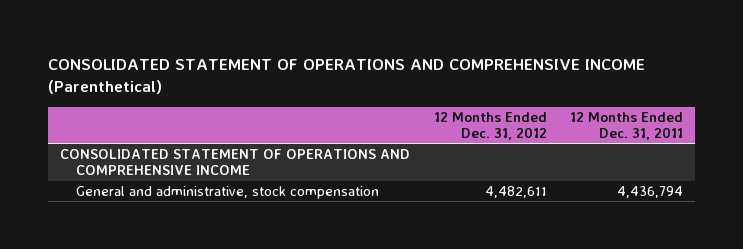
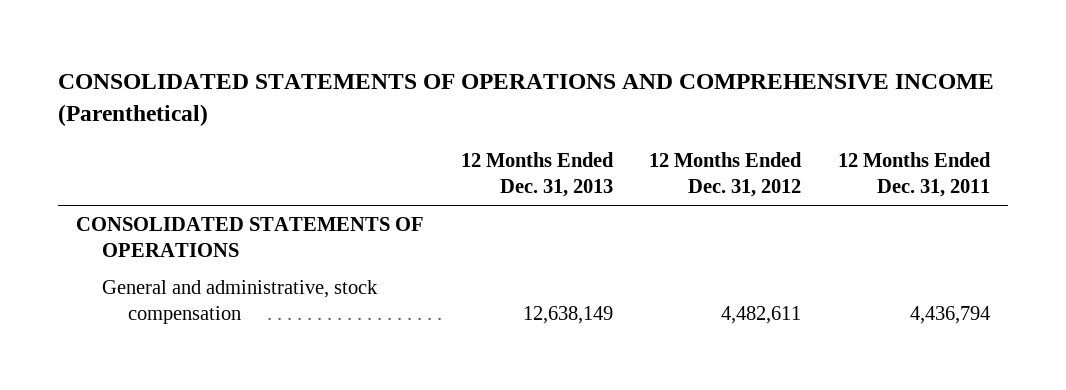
[48,59,646,95] CONSOLIDATED STATEMENT OF OPERATIONS AND COMPREHENSIVE INCOME (Parenthetical) -> [57,74,994,127] CONSOLIDATED STATEMENTS OF OPERATIONS AND COMPREHENSIVE INCOME (Parenthetical)
none -> [460,152,614,198] 12 Months Ended Dec. 31, 2013
[59,148,410,176] CONSOLIDATED STATEMENT OF OPERATIONS AND COMPREHENSIVE INCOME -> [75,217,424,258] CONSOLIDATED STATEMENTS OF OPERATIONS

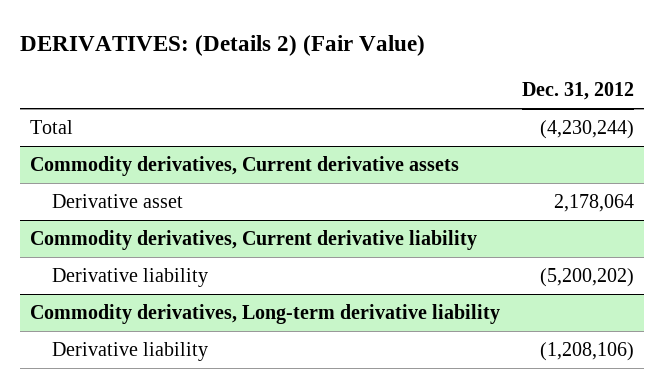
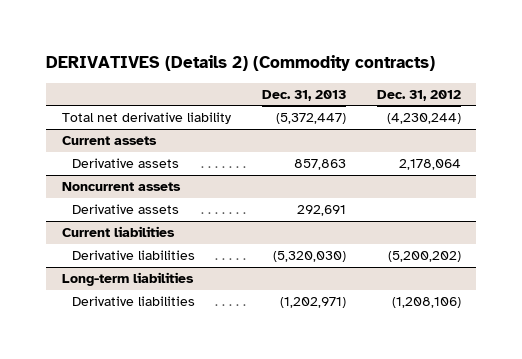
[19,34,425,56] DERIVATIVES: (Details 2) (Fair Value) -> [46,55,436,72] DERIVATIVES (Details 2) (Commodity contracts)
none -> [261,89,346,101] Dec. 31, 2013
[30,156,460,177] Commodity derivatives, Current derivative assets -> none
[30,230,478,251] Commodity derivatives, Current derivative liability -> none
[30,304,501,325] Commodity derivatives, Long-term derivative liability -> none
[30,120,74,135] Total -> [61,112,231,125] Total net derivative liability
none -> [61,136,157,146] Current assets
[52,194,184,209] Derivative asset -> [72,158,180,169] Derivative assets
none -> [61,182,181,192] Noncurrent assets
none -> [72,204,180,215] Derivative assets
none -> [61,226,175,238] Current liabilities
[52,268,209,288] Derivative liability -> [72,250,196,261] Derivative liabilities
none -> [61,272,194,287] Long-term liabilities
[52,342,209,362] Derivative liability -> [72,296,196,307] Derivative liabilities

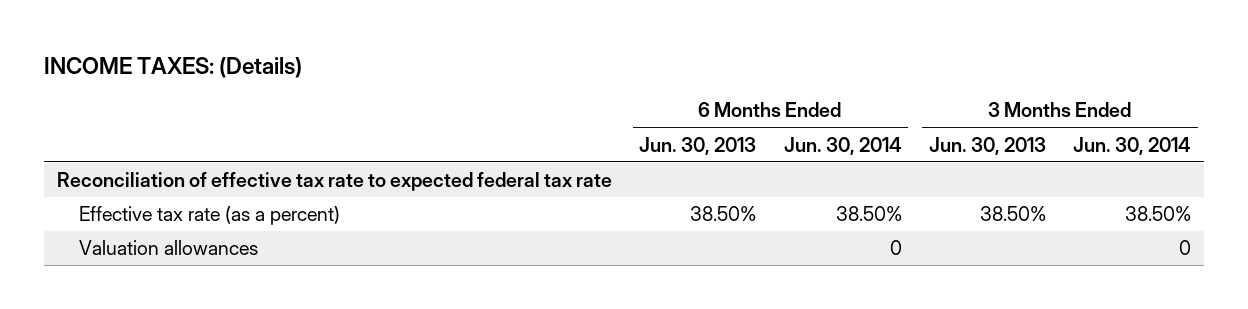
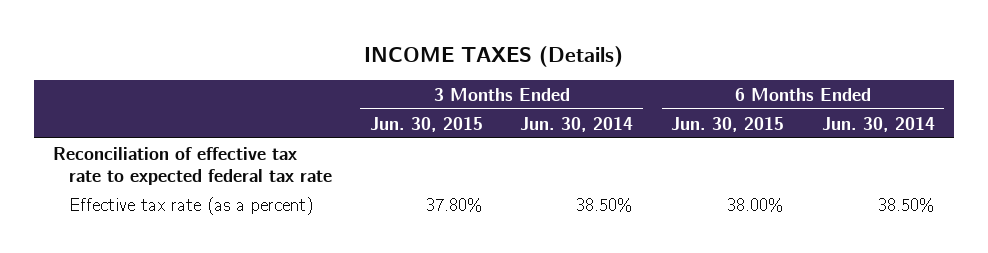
[43,56,302,78] INCOME TAXES: (Details) -> [363,46,623,68] INCOME TAXES (Details)
[639,136,757,155] Jun. 30, 2013 -> none
[928,136,1046,155] Jun. 30, 2013 -> none
none -> [369,116,483,132] Jun. 30, 2015
none -> [671,116,785,132] Jun. 30, 2015
[78,240,258,256] Valuation allowances -> none

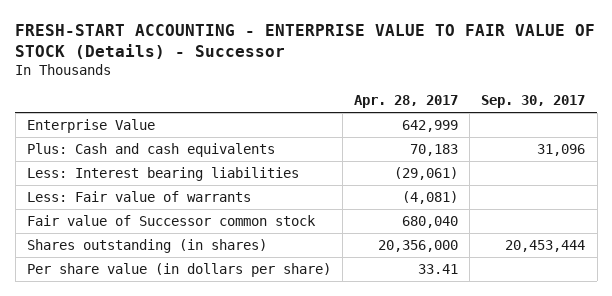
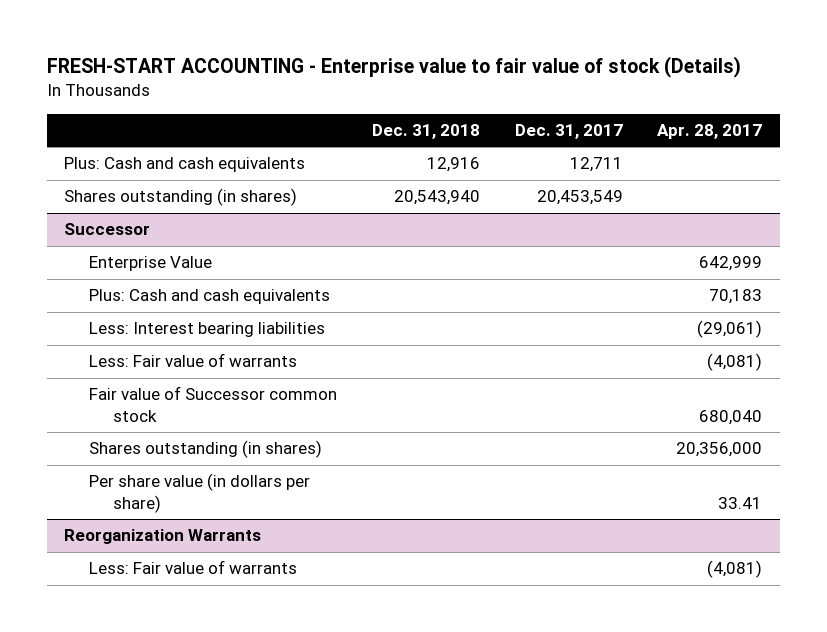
[15,24,596,59] FRESH-START ACCOUNTING - ENTERPRISE VALUE TO FAIR VALUE OF STOCK (Details) - Successor -> [46,56,741,79] FRESH-START ACCOUNTING - Enterprise value to fair value of stock (Details)
[481,95,586,109] Sep. 30, 2017 -> none
none -> [371,124,480,140] Dec. 31, 2018
none -> [514,124,623,140] Dec. 31, 2017
none -> [64,157,306,173] Plus: Cash and cash equivalents
none -> [64,188,298,207] Shares outstanding (in shares)
none -> [64,223,151,236] Successor
none -> [64,529,262,545] Reorganization Warrants
none -> [88,560,297,575] Less: Fair value of warrants

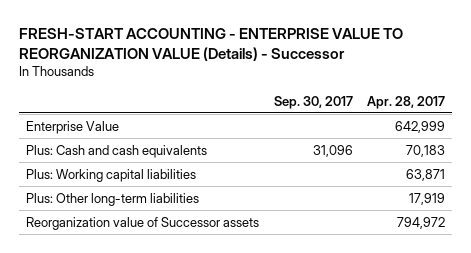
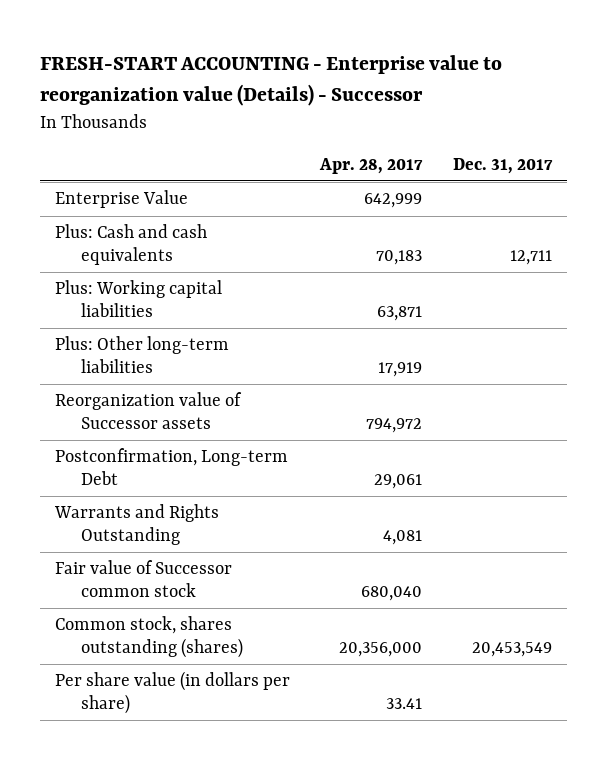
[18,27,403,61] FRESH-START ACCOUNTING - ENTERPRISE VALUE TO REORGANIZATION VALUE (Details) - Successor -> [39,55,502,106] FRESH-START ACCOUNTING - Enterprise value to reorganization value (Details) - Successor
[273,95,353,109] Sep. 30, 2017 -> none
none -> [453,157,554,174] Dec. 31, 2017
none -> [54,448,288,486] Postconfirmation, Long-term Debt
none -> [53,504,219,546] Warrants and Rights Outstanding
none -> [54,560,232,598] Fair value of Successor common stock
none -> [54,616,244,659] Common stock, shares outstanding (shares)
none -> [54,671,290,715] Per share value (in dollars per share)

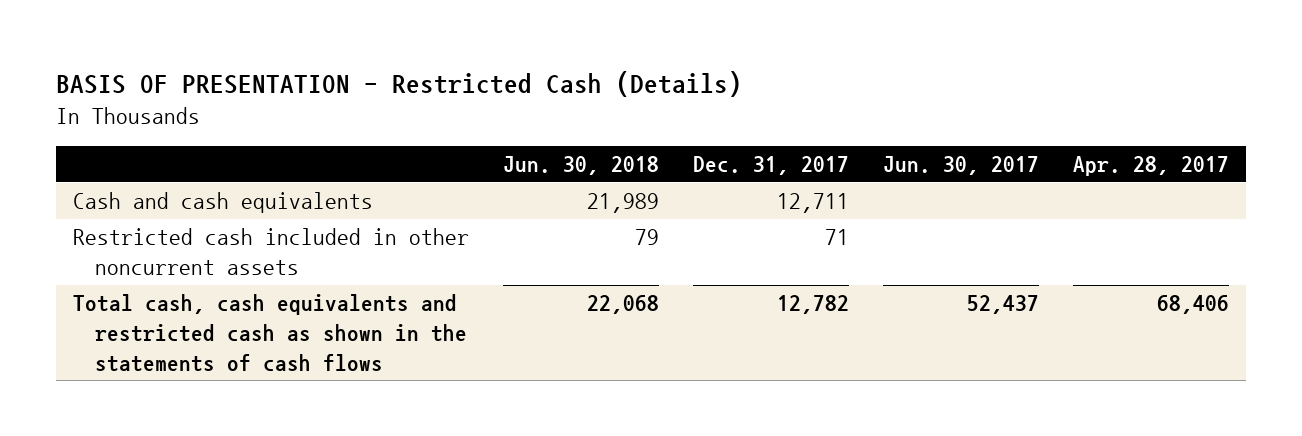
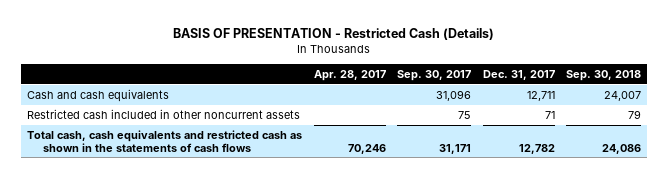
[503,155,660,175] Jun. 30, 2018 -> none
[883,155,1040,175] Jun. 30, 2017 -> none
none -> [397,70,472,82] Sep. 30, 2017
none -> [566,70,642,82] Sep. 30, 2018
[1157,295,1230,315] 68,406 -> [347,143,386,154] 70,246

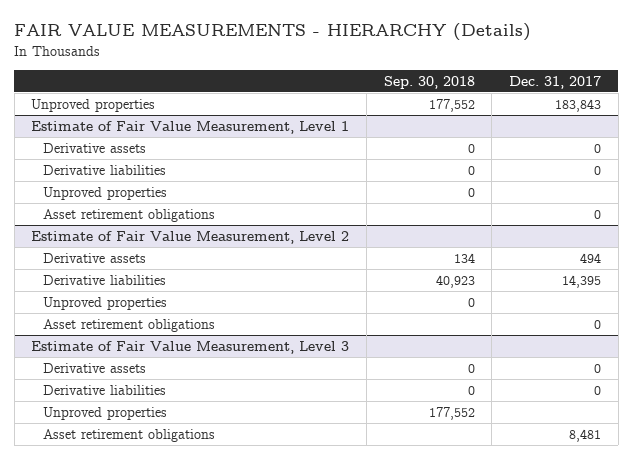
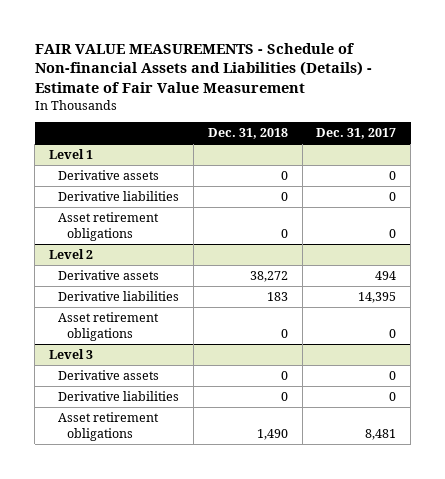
[14,23,532,42] FAIR VALUE MEASUREMENTS - HIERARCHY (Details) -> [34,43,372,93] FAIR VALUE MEASUREMENTS - Schedule of Non-financial Assets and Liabilities (Details) - Estimate of Fair Value Measurement
[383,75,475,89] Sep. 30, 2018 -> none
none -> [207,128,288,140] Dec. 31, 2018
[31,98,156,112] Unproved properties -> none
[31,120,350,134] Estimate of Fair Value Measurement, Level 1 -> none
none -> [48,148,93,159] Level 1
[42,186,167,200] Unproved properties -> none
[31,230,350,244] Estimate of Fair Value Measurement, Level 2 -> none
none -> [48,248,93,259] Level 2
[42,296,167,310] Unproved properties -> none
[31,340,350,354] Estimate of Fair Value Measurement, Level 3 -> none
none -> [48,348,93,359] Level 3
[42,406,167,420] Unproved properties -> none

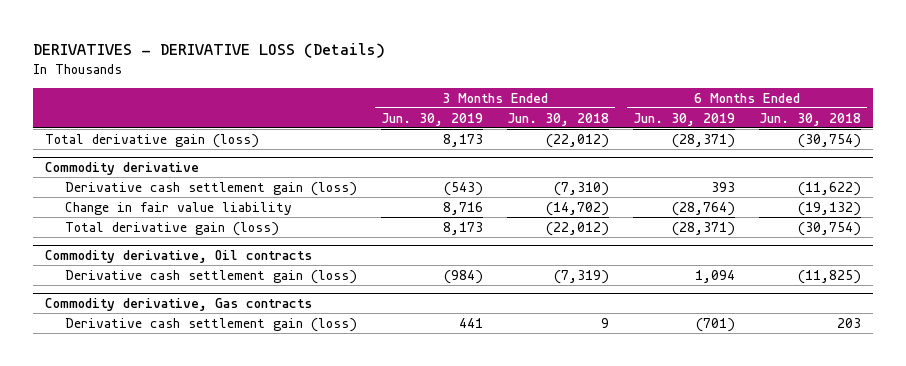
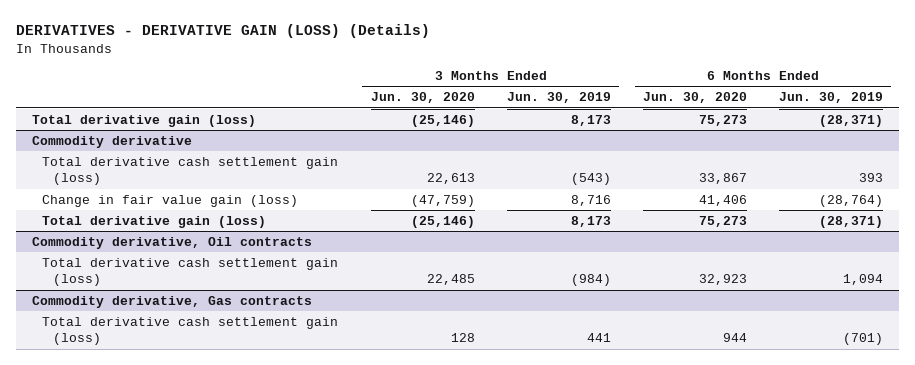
[33,42,386,58] DERIVATIVES - DERIVATIVE LOSS (Details) -> [15,24,430,39] DERIVATIVES - DERIVATIVE GAIN (LOSS) (Details)
[507,112,610,126] Jun. 30, 2018 -> none
[759,112,862,126] Jun. 30, 2018 -> none
none -> [370,92,475,104] Jun. 30, 2020
none -> [642,92,747,104] Jun. 30, 2020
[65,181,358,196] Derivative cash settlement gain (loss) -> [42,156,339,186] Total derivative cash settlement gain (loss)
[65,201,293,215] Change in fair value liability -> [42,194,299,207] Change in fair value gain (loss)
[65,269,358,284] Derivative cash settlement gain (loss) -> [42,257,339,287] Total derivative cash settlement gain (loss)
[65,317,358,332] Derivative cash settlement gain (loss) -> [42,316,339,346] Total derivative cash settlement gain (loss)

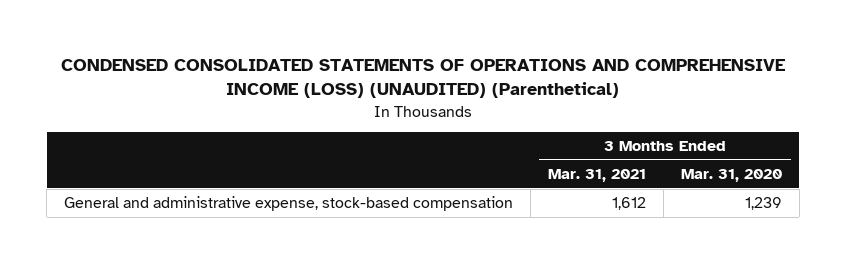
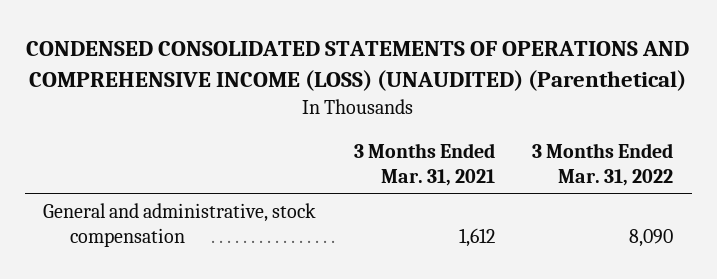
[680,169,782,183] Mar. 31, 2020 -> none
none -> [532,142,674,186] 3 Months Ended Mar. 31, 2022
[64,196,514,212] General and administrative expense, stock-based compensation -> [43,203,317,248] General and administrative, stock compensation

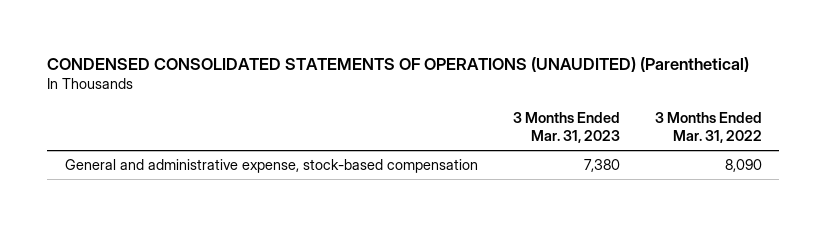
[26,40,690,91] CONDENSED CONSOLIDATED STATEMENTS OF OPERATIONS AND COMPREHENSIVE INCOME (LOSS) (UNAUDITED) (Parenthetical) -> [47,56,750,72] CONDENSED CONSOLIDATED STATEMENTS OF OPERATIONS (UNAUDITED) (Parenthetical)
[353,142,495,186] 3 Months Ended Mar. 31, 2021 -> none
none -> [512,112,620,144] 3 Months Ended Mar. 31, 2023
[43,203,317,248] General and administrative, stock compensation -> [64,159,478,174] General and administrative expense, stock-based compensation

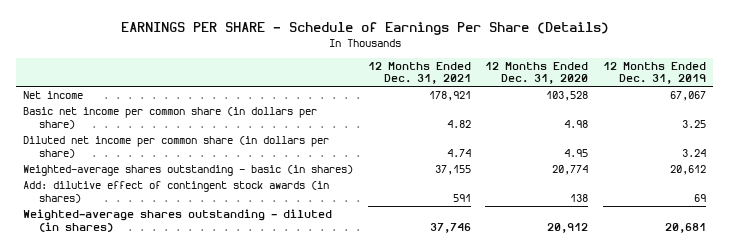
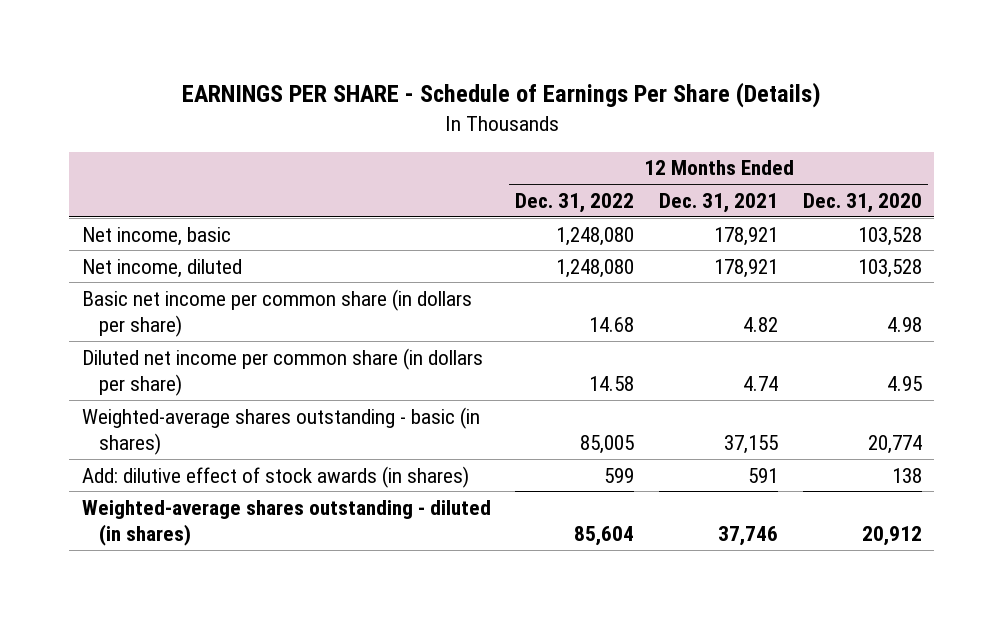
[602,61,706,85] 12 Months Ended Dec. 31, 2019 -> none
none -> [515,192,635,213] Dec. 31, 2022
[23,91,84,100] Net income -> [81,226,231,246] Net income, basic
none -> [81,258,242,278] Net income, diluted
[23,181,330,203] Add: dilutive effect of contingent stock awards (in shares) -> [81,465,469,488] Add: dilutive effect of stock awards (in shares)

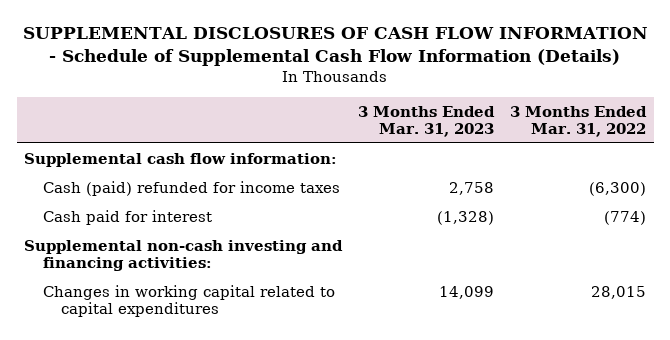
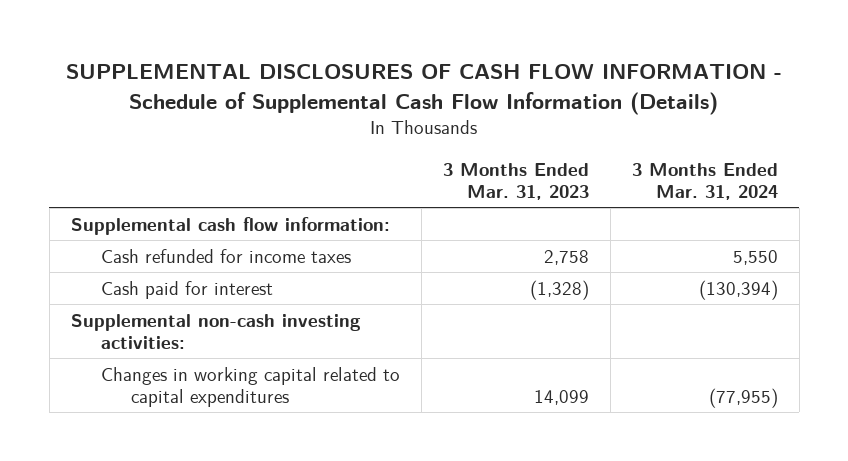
[509,105,647,137] 3 Months Ended Mar. 31, 2022 -> none
none -> [631,162,778,200] 3 Months Ended Mar. 31, 2024
[42,180,340,196] Cash (paid) refunded for income taxes -> [100,248,351,263] Cash refunded for income taxes
[24,239,344,271] Supplemental non-cash investing and financing activities: -> [70,313,361,349] Supplemental non-cash investing activities:

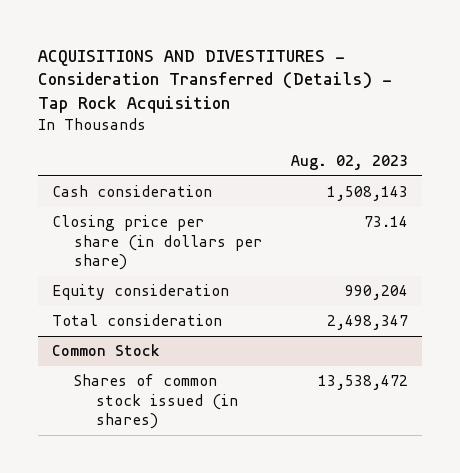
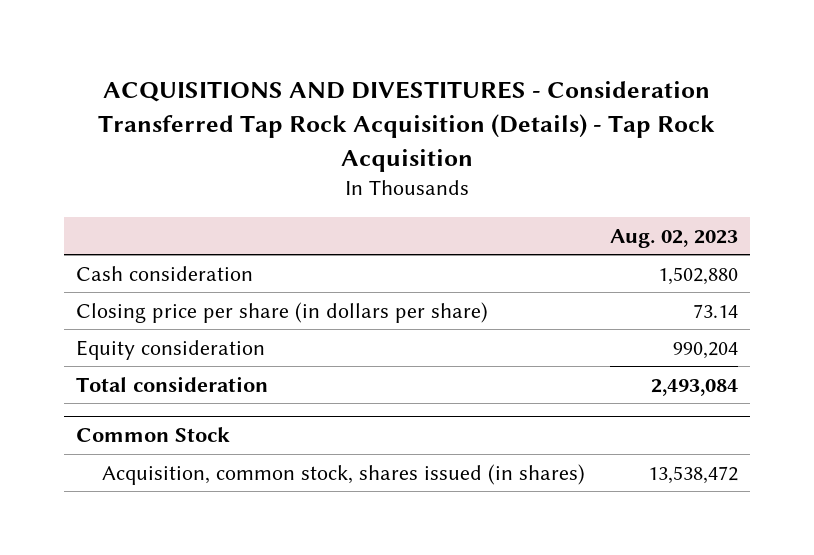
[37,49,392,114] ACQUISITIONS AND DIVESTITURES - Consideration Transferred (Details) - Tap Rock Acquisition -> [98,80,716,172] ACQUISITIONS AND DIVESTITURES - Consideration Transferred Tap Rock Acquisition (Details) - Tap Rock Acquisition
[326,186,408,202] 1,508,143 -> [657,266,738,285] 1,502,880
[326,315,408,331] 2,498,347 -> [650,378,738,396] 2,493,084
[74,374,239,430] Shares of common stock issued (in shares) -> [101,463,585,485] Acquisition, common stock, shares issued (in shares)

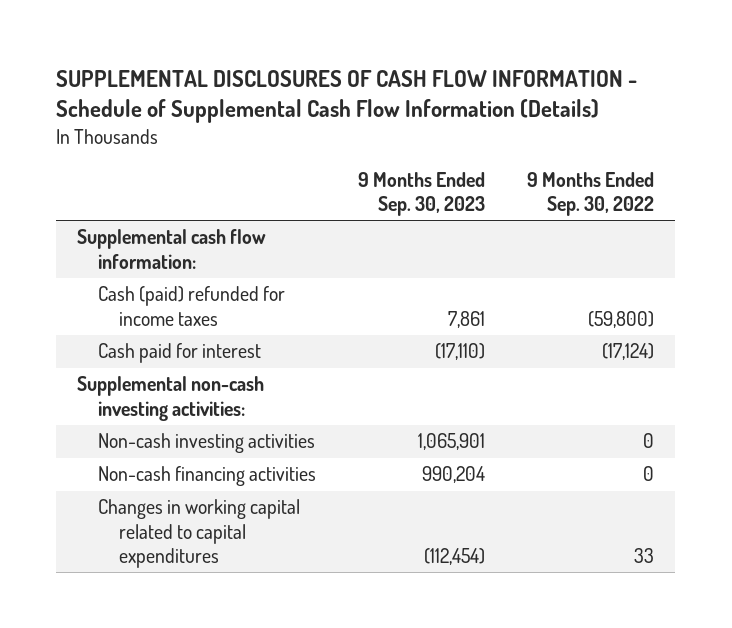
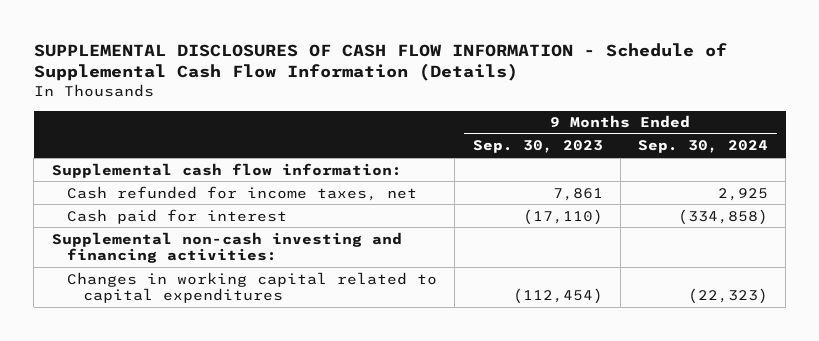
[527,171,655,217] 9 Months Ended Sep. 30, 2022 -> none
none -> [637,140,768,154] Sep. 30, 2024
[98,286,286,326] Cash (paid) refunded for income taxes -> [67,185,418,201] Cash refunded for income taxes, net
[98,433,316,454] Non-cash investing activities -> none
[98,466,317,487] Non-cash financing activities -> none
[77,376,265,421] Supplemental non-cash investing activities: -> [51,231,402,263] Supplemental non-cash investing and financing activities:

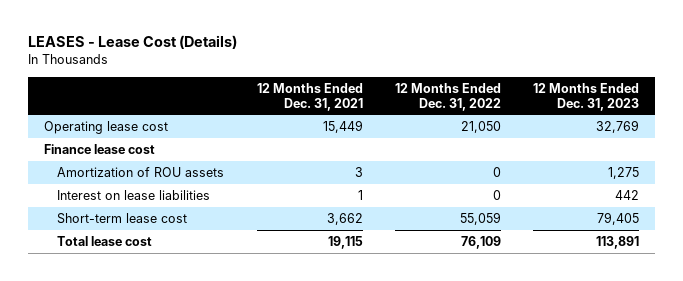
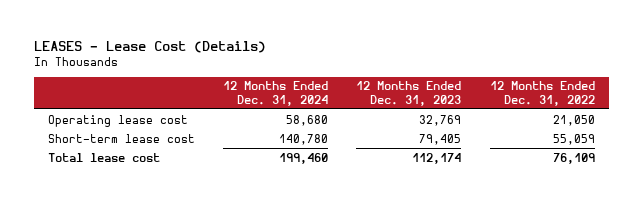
[256,82,363,111] 12 Months Ended Dec. 31, 2021 -> none
none -> [222,81,328,106] 12 Months Ended Dec. 31, 2024
[43,143,155,154] Finance lease cost -> none
[57,166,225,177] Amortization of ROU assets -> none
[57,189,211,200] Interest on lease liabilities -> none
[596,235,640,249] 113,891 -> [412,152,462,164] 112,174

